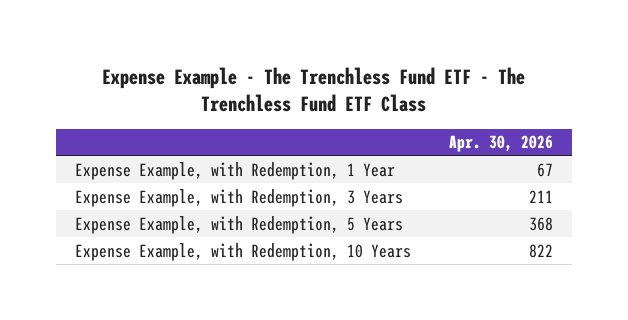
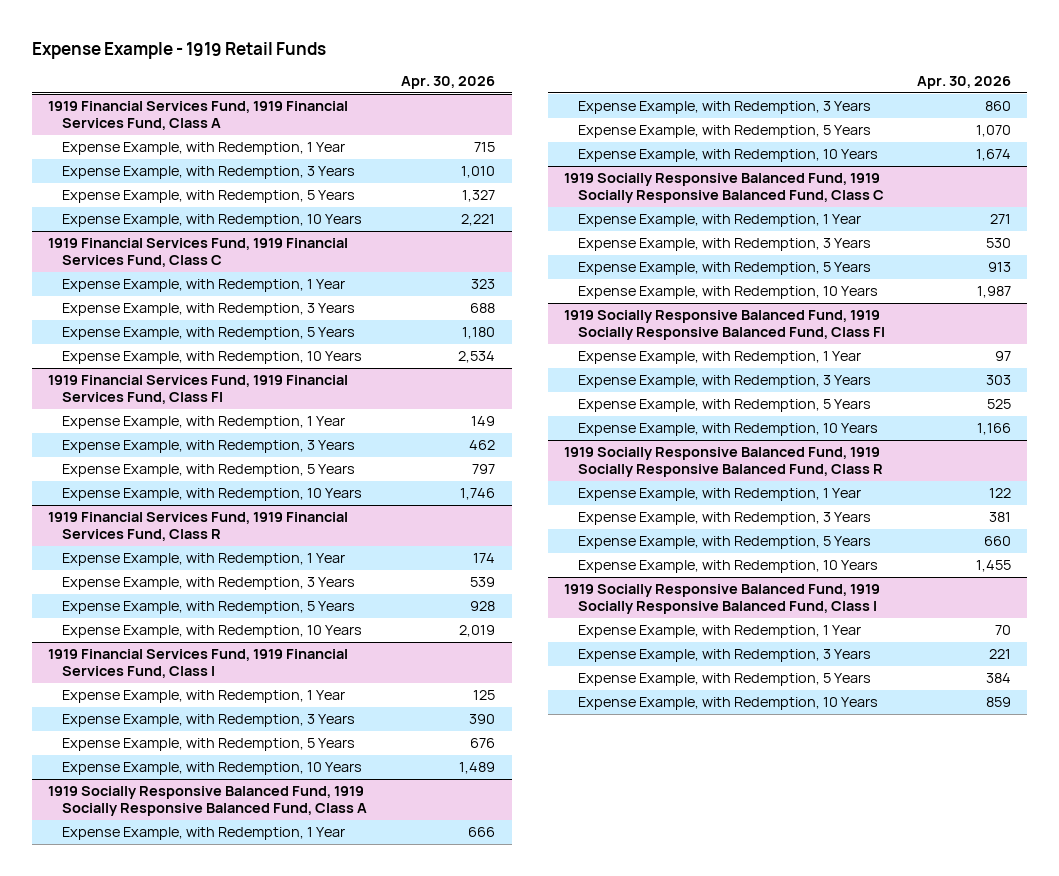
[101,66,525,113] Expense Example - The Trenchless Fund ETF - The Trenchless Fund ETF Class -> [32,41,327,59] Expense Example - 1919 Retail Funds
none -> [48,101,349,131] 1919 Financial Services Fund, 1919 Financial Services Fund, Class A
[536,162,553,177] 67 -> [474,142,496,153] 715
[528,189,553,203] 211 -> [461,166,496,179] 1,010
[528,216,553,231] 368 -> [462,190,496,203] 1,327
[528,243,553,258] 822 -> [461,214,496,227] 2,221
none -> [48,238,349,268] 1919 Financial Services Fund, 1919 Financial Services Fund, Class C
none -> [61,279,345,293] Expense Example, with Redemption, 1 Year
none -> [61,303,355,317] Expense Example, with Redemption, 3 Years
none -> [61,327,355,341] Expense Example, with Redemption, 5 Years
none -> [61,351,362,365] Expense Example, with Redemption, 10 Years
none -> [48,375,349,405] 1919 Financial Services Fund, 1919 Financial Services Fund, Class FI
none -> [61,416,345,430] Expense Example, with Redemption, 1 Year
none -> [61,440,355,454] Expense Example, with Redemption, 3 Years
none -> [61,464,355,478] Expense Example, with Redemption, 5 Years
none -> [61,488,362,502] Expense Example, with Redemption, 10 Years
none -> [48,512,349,542] 1919 Financial Services Fund, 1919 Financial Services Fund, Class R
none -> [61,553,345,567] Expense Example, with Redemption, 1 Year
none -> [61,577,355,591] Expense Example, with Redemption, 3 Years
none -> [61,601,355,615] Expense Example, with Redemption, 5 Years
none -> [61,625,362,639] Expense Example, with Redemption, 10 Years
none -> [48,649,349,679] 1919 Financial Services Fund, 1919 Financial Services Fund, Class I
none -> [61,690,345,704] Expense Example, with Redemption, 1 Year
none -> [61,714,355,728] Expense Example, with Redemption, 3 Years
none -> [61,738,355,752] Expense Example, with Redemption, 5 Years
none -> [61,762,362,776] Expense Example, with Redemption, 10 Years
none -> [48,786,367,817] 1919 Socially Responsive Balanced Fund, 1919 Socially Responsive Balanced Fund, Class A
none -> [61,827,345,841] Expense Example, with Redemption, 1 Year
none -> [577,101,871,115] Expense Example, with Redemption, 3 Years
none -> [577,125,871,139] Expense Example, with Redemption, 5 Years
none -> [577,149,878,163] Expense Example, with Redemption, 10 Years
none -> [564,173,884,204] 1919 Socially Responsive Balanced Fund, 1919 Socially Responsive Balanced Fund, Class C
none -> [577,214,861,228] Expense Example, with Redemption, 1 Year
none -> [577,238,871,252] Expense Example, with Redemption, 3 Years
none -> [577,262,871,276] Expense Example, with Redemption, 5 Years
none -> [577,286,878,300] Expense Example, with Redemption, 10 Years
none -> [564,310,885,341] 1919 Socially Responsive Balanced Fund, 1919 Socially Responsive Balanced Fund, Class FI
none -> [577,351,861,365] Expense Example, with Redemption, 1 Year
none -> [577,375,871,389] Expense Example, with Redemption, 3 Years
none -> [577,399,871,413] Expense Example, with Redemption, 5 Years
none -> [577,423,878,437] Expense Example, with Redemption, 10 Years
none -> [564,447,883,478] 1919 Socially Responsive Balanced Fund, 1919 Socially Responsive Balanced Fund, Class R
none -> [577,488,861,502] Expense Example, with Redemption, 1 Year
none -> [577,512,871,526] Expense Example, with Redemption, 3 Years
none -> [577,536,871,550] Expense Example, with Redemption, 5 Years
none -> [577,560,878,574] Expense Example, with Redemption, 10 Years
none -> [564,584,881,615] 1919 Socially Responsive Balanced Fund, 1919 Socially Responsive Balanced Fund, Class I
none -> [577,625,861,639] Expense Example, with Redemption, 1 Year
none -> [577,649,871,663] Expense Example, with Redemption, 3 Years
none -> [577,673,871,687] Expense Example, with Redemption, 5 Years
none -> [577,697,878,711] Expense Example, with Redemption, 10 Years

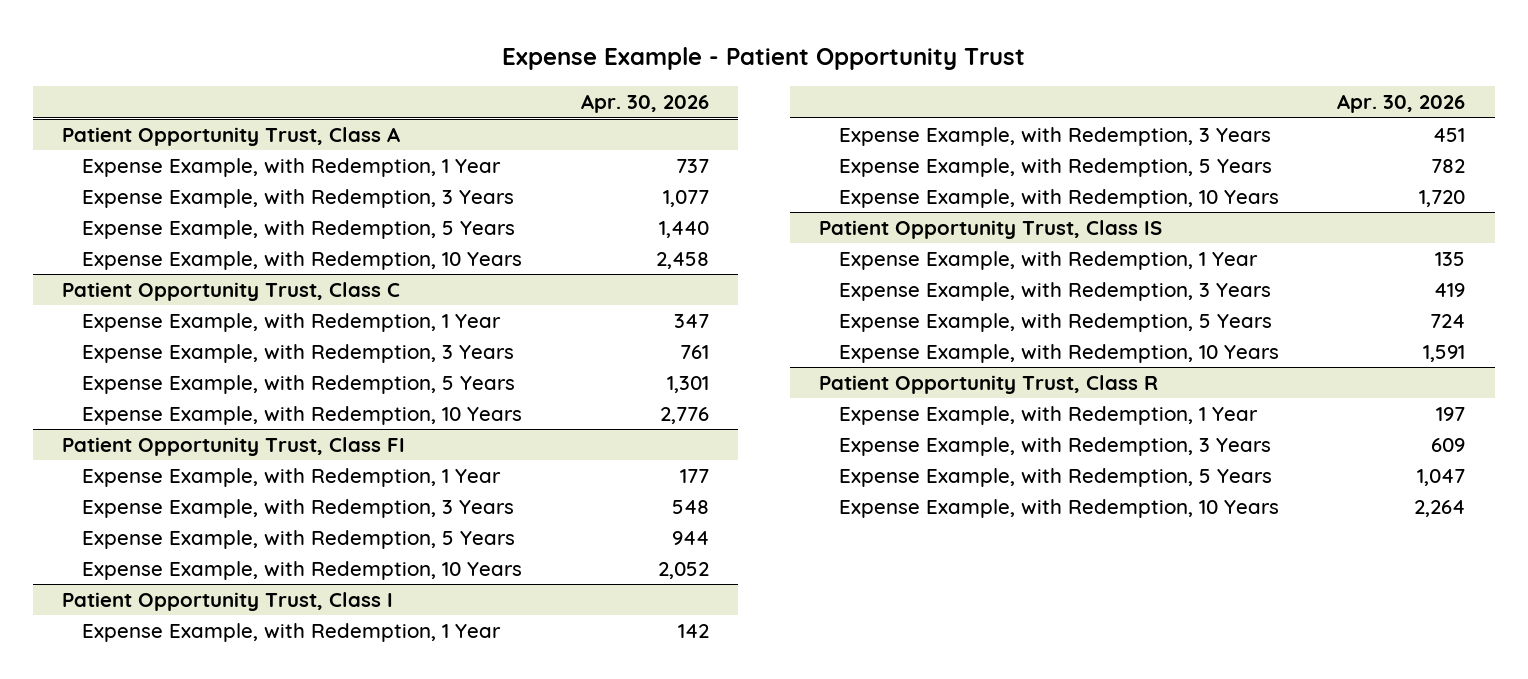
[32,41,327,59] Expense Example - 1919 Retail Funds -> [501,47,1025,71] Expense Example - Patient Opportunity Trust
[48,101,349,131] 1919 Financial Services Fund, 1919 Financial Services Fund, Class A -> none
[48,238,349,268] 1919 Financial Services Fund, 1919 Financial Services Fund, Class C -> none
[48,375,349,405] 1919 Financial Services Fund, 1919 Financial Services Fund, Class FI -> none
[48,512,349,542] 1919 Financial Services Fund, 1919 Financial Services Fund, Class R -> none
[48,649,349,679] 1919 Financial Services Fund, 1919 Financial Services Fund, Class I -> none
[48,786,367,817] 1919 Socially Responsive Balanced Fund, 1919 Socially Responsive Balanced Fund, Class A -> none
[564,173,884,204] 1919 Socially Responsive Balanced Fund, 1919 Socially Responsive Balanced Fund, Class C -> none
[577,214,861,228] Expense Example, with Redemption, 1 Year -> none
[577,238,871,252] Expense Example, with Redemption, 3 Years -> none
[577,262,871,276] Expense Example, with Redemption, 5 Years -> none
[577,286,878,300] Expense Example, with Redemption, 10 Years -> none
[564,310,885,341] 1919 Socially Responsive Balanced Fund, 1919 Socially Responsive Balanced Fund, Class FI -> none
[577,351,861,365] Expense Example, with Redemption, 1 Year -> none
[577,375,871,389] Expense Example, with Redemption, 3 Years -> none
[577,399,871,413] Expense Example, with Redemption, 5 Years -> none
[577,423,878,437] Expense Example, with Redemption, 10 Years -> none
[564,447,883,478] 1919 Socially Responsive Balanced Fund, 1919 Socially Responsive Balanced Fund, Class R -> none
[577,488,861,502] Expense Example, with Redemption, 1 Year -> none
[577,512,871,526] Expense Example, with Redemption, 3 Years -> none
[577,536,871,550] Expense Example, with Redemption, 5 Years -> none
[577,560,878,574] Expense Example, with Redemption, 10 Years -> none
[564,584,881,615] 1919 Socially Responsive Balanced Fund, 1919 Socially Responsive Balanced Fund, Class I -> none
[577,625,861,639] Expense Example, with Redemption, 1 Year -> none
[577,649,871,663] Expense Example, with Redemption, 3 Years -> none
[577,673,871,687] Expense Example, with Redemption, 5 Years -> none
[577,697,878,711] Expense Example, with Redemption, 10 Years -> none
none -> [62,127,401,147] Patient Opportunity Trust, Class A
[474,142,496,153] 715 -> [675,159,709,174] 737
[461,166,496,179] 1,010 -> [662,190,709,208] 1,077
[462,190,496,203] 1,327 -> [658,221,709,239] 1,440
[461,214,496,227] 2,221 -> [655,252,709,270] 2,458
none -> [62,282,401,302] Patient Opportunity Trust, Class C
[471,279,496,290] 323 -> [673,314,709,329] 347
[470,303,496,314] 688 -> [679,345,709,360] 761
[462,327,496,340] 1,180 -> [666,376,709,394] 1,301
[458,351,496,364] 2,534 -> [659,407,709,425] 2,776
none -> [62,437,406,457] Patient Opportunity Trust, Class FI
[471,416,496,427] 149 -> [679,469,709,484] 177
[469,440,496,451] 462 -> [671,500,709,515] 548
[472,464,496,475] 797 -> [671,531,709,546] 944
[460,488,496,501] 1,746 -> [657,562,709,580] 2,052
none -> [62,592,394,612] Patient Opportunity Trust, Class I
[473,553,496,564] 174 -> [677,624,709,639] 142
[470,577,496,588] 539 -> [1433,128,1466,143] 451
[470,601,496,612] 928 -> [1431,159,1466,174] 782
[459,625,496,638] 2,019 -> [1419,190,1466,208] 1,720
none -> [819,220,1163,240] Patient Opportunity Trust, Class IS
[473,690,496,701] 125 -> [1435,252,1466,267] 135
[469,714,496,725] 390 -> [1434,283,1466,298] 419
[470,738,496,749] 676 -> [1430,314,1466,329] 724
[459,762,496,775] 1,489 -> [1423,345,1466,363] 1,591
none -> [819,375,1159,395] Patient Opportunity Trust, Class R
[468,827,496,838] 666 -> [1436,407,1466,422] 197
[985,101,1012,112] 860 -> [1431,438,1466,453] 609
[976,125,1012,138] 1,070 -> [1417,469,1466,487] 1,047
[976,149,1012,162] 1,674 -> [1414,500,1466,518] 2,264

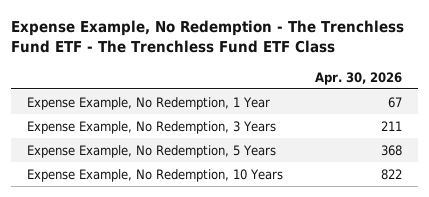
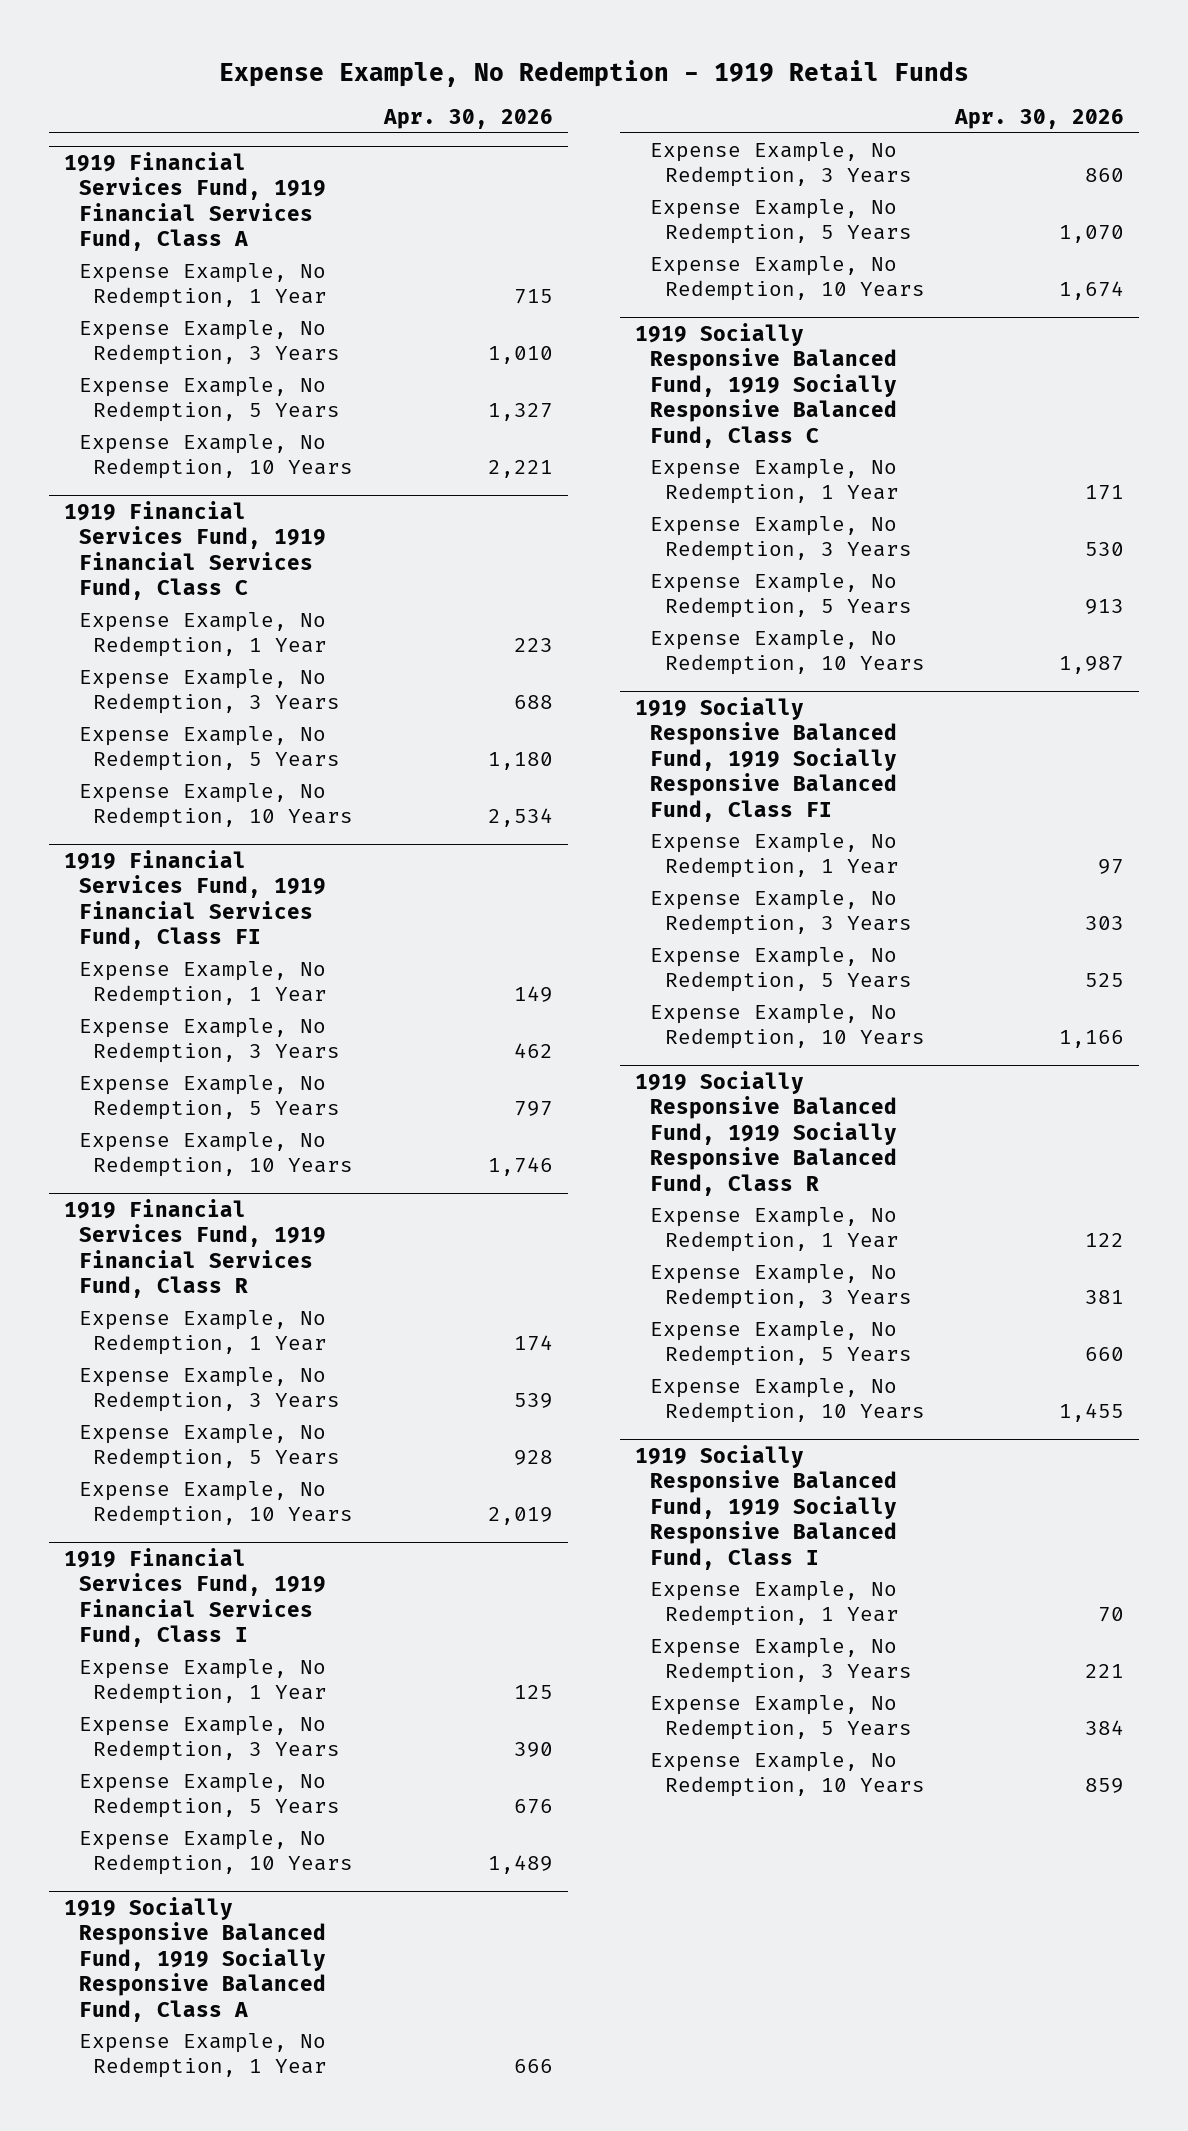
[11,19,405,53] Expense Example, No Redemption - The Trenchless Fund ETF - The Trenchless Fund ETF Class -> [219,59,970,87] Expense Example, No Redemption - 1919 Retail Funds
none -> [63,151,326,252] 1919 Financial Services Fund, 1919 Financial Services Fund, Class A
[387,96,402,108] 67 -> [513,289,553,305] 715
[380,120,402,131] 211 -> [487,346,553,365] 1,010
[380,144,402,156] 368 -> [487,403,553,422] 1,327
[380,168,402,180] 822 -> [487,460,553,479] 2,221
none -> [63,500,326,601] 1919 Financial Services Fund, 1919 Financial Services Fund, Class C
none -> [78,611,328,658] Expense Example, No Redemption, 1 Year
none -> [78,668,341,715] Expense Example, No Redemption, 3 Years
none -> [78,725,341,772] Expense Example, No Redemption, 5 Years
none -> [78,782,354,829] Expense Example, No Redemption, 10 Years
none -> [63,849,326,950] 1919 Financial Services Fund, 1919 Financial Services Fund, Class FI
none -> [78,960,328,1007] Expense Example, No Redemption, 1 Year
none -> [78,1017,341,1064] Expense Example, No Redemption, 3 Years
none -> [78,1074,341,1121] Expense Example, No Redemption, 5 Years
none -> [78,1131,354,1178] Expense Example, No Redemption, 10 Years
none -> [63,1198,326,1299] 1919 Financial Services Fund, 1919 Financial Services Fund, Class R
none -> [78,1309,328,1356] Expense Example, No Redemption, 1 Year
none -> [78,1366,341,1413] Expense Example, No Redemption, 3 Years
none -> [78,1423,341,1470] Expense Example, No Redemption, 5 Years
none -> [78,1480,354,1527] Expense Example, No Redemption, 10 Years
none -> [63,1547,326,1648] 1919 Financial Services Fund, 1919 Financial Services Fund, Class I
none -> [78,1658,328,1705] Expense Example, No Redemption, 1 Year
none -> [78,1715,341,1762] Expense Example, No Redemption, 3 Years
none -> [78,1772,341,1819] Expense Example, No Redemption, 5 Years
none -> [78,1829,354,1876] Expense Example, No Redemption, 10 Years
none -> [63,1896,326,2023] 1919 Socially Responsive Balanced Fund, 1919 Socially Responsive Balanced Fund, Class A
none -> [78,2032,328,2079] Expense Example, No Redemption, 1 Year
none -> [649,141,912,188] Expense Example, No Redemption, 3 Years
none -> [649,198,912,245] Expense Example, No Redemption, 5 Years
none -> [649,255,925,302] Expense Example, No Redemption, 10 Years
none -> [635,322,897,449] 1919 Socially Responsive Balanced Fund, 1919 Socially Responsive Balanced Fund, Class C
none -> [649,458,899,505] Expense Example, No Redemption, 1 Year
none -> [649,515,912,562] Expense Example, No Redemption, 3 Years
none -> [649,572,912,619] Expense Example, No Redemption, 5 Years
none -> [649,629,925,676] Expense Example, No Redemption, 10 Years
none -> [635,696,897,823] 1919 Socially Responsive Balanced Fund, 1919 Socially Responsive Balanced Fund, Class FI
none -> [649,832,899,879] Expense Example, No Redemption, 1 Year
none -> [649,889,912,936] Expense Example, No Redemption, 3 Years
none -> [649,946,912,993] Expense Example, No Redemption, 5 Years
none -> [649,1003,925,1050] Expense Example, No Redemption, 10 Years
none -> [635,1070,897,1197] 1919 Socially Responsive Balanced Fund, 1919 Socially Responsive Balanced Fund, Class R
none -> [649,1206,899,1253] Expense Example, No Redemption, 1 Year
none -> [649,1263,912,1310] Expense Example, No Redemption, 3 Years
none -> [649,1320,912,1367] Expense Example, No Redemption, 5 Years
none -> [649,1377,925,1424] Expense Example, No Redemption, 10 Years
none -> [635,1444,897,1571] 1919 Socially Responsive Balanced Fund, 1919 Socially Responsive Balanced Fund, Class I
none -> [649,1580,899,1627] Expense Example, No Redemption, 1 Year
none -> [649,1637,912,1684] Expense Example, No Redemption, 3 Years
none -> [649,1694,912,1741] Expense Example, No Redemption, 5 Years
none -> [649,1751,925,1798] Expense Example, No Redemption, 10 Years

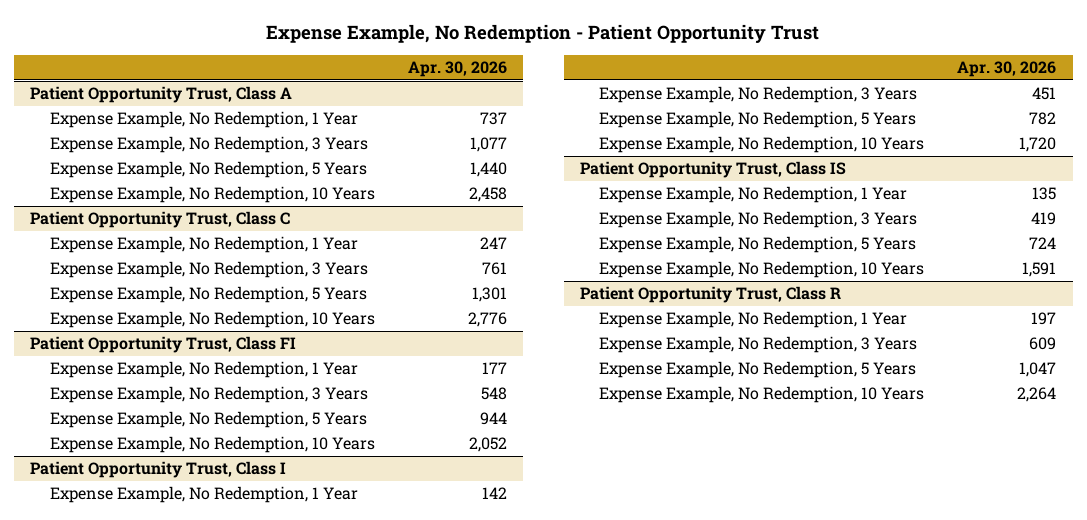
[219,59,970,87] Expense Example, No Redemption - 1919 Retail Funds -> [266,23,820,43] Expense Example, No Redemption - Patient Opportunity Trust
[63,151,326,252] 1919 Financial Services Fund, 1919 Financial Services Fund, Class A -> none
[63,500,326,601] 1919 Financial Services Fund, 1919 Financial Services Fund, Class C -> none
[63,849,326,950] 1919 Financial Services Fund, 1919 Financial Services Fund, Class FI -> none
[63,1198,326,1299] 1919 Financial Services Fund, 1919 Financial Services Fund, Class R -> none
[63,1547,326,1648] 1919 Financial Services Fund, 1919 Financial Services Fund, Class I -> none
[63,1896,326,2023] 1919 Socially Responsive Balanced Fund, 1919 Socially Responsive Balanced Fund, Class A -> none
[635,322,897,449] 1919 Socially Responsive Balanced Fund, 1919 Socially Responsive Balanced Fund, Class C -> none
[649,458,899,505] Expense Example, No Redemption, 1 Year -> none
[649,515,912,562] Expense Example, No Redemption, 3 Years -> none
[649,572,912,619] Expense Example, No Redemption, 5 Years -> none
[649,629,925,676] Expense Example, No Redemption, 10 Years -> none
[635,696,897,823] 1919 Socially Responsive Balanced Fund, 1919 Socially Responsive Balanced Fund, Class FI -> none
[649,832,899,879] Expense Example, No Redemption, 1 Year -> none
[649,889,912,936] Expense Example, No Redemption, 3 Years -> none
[649,946,912,993] Expense Example, No Redemption, 5 Years -> none
[649,1003,925,1050] Expense Example, No Redemption, 10 Years -> none
[635,1070,897,1197] 1919 Socially Responsive Balanced Fund, 1919 Socially Responsive Balanced Fund, Class R -> none
[649,1206,899,1253] Expense Example, No Redemption, 1 Year -> none
[649,1263,912,1310] Expense Example, No Redemption, 3 Years -> none
[649,1320,912,1367] Expense Example, No Redemption, 5 Years -> none
[649,1377,925,1424] Expense Example, No Redemption, 10 Years -> none
[635,1444,897,1571] 1919 Socially Responsive Balanced Fund, 1919 Socially Responsive Balanced Fund, Class I -> none
[649,1580,899,1627] Expense Example, No Redemption, 1 Year -> none
[649,1637,912,1684] Expense Example, No Redemption, 3 Years -> none
[649,1694,912,1741] Expense Example, No Redemption, 5 Years -> none
[649,1751,925,1798] Expense Example, No Redemption, 10 Years -> none
none -> [30,86,293,104] Patient Opportunity Trust, Class A
[513,289,553,305] 715 -> [479,112,507,126] 737
[487,346,553,365] 1,010 -> [469,137,507,153] 1,077
[487,403,553,422] 1,327 -> [469,162,507,178] 1,440
[487,460,553,479] 2,221 -> [468,187,507,203] 2,458
none -> [30,211,291,229] Patient Opportunity Trust, Class C
[513,638,553,653] 223 -> [479,237,507,250] 247
[513,695,553,710] 688 -> [481,262,507,276] 761
[487,752,553,771] 1,180 -> [471,287,507,303] 1,301
[487,808,553,828] 2,534 -> [467,312,507,328] 2,776
none -> [30,336,297,354] Patient Opportunity Trust, Class FI
[513,986,553,1003] 149 -> [481,362,507,375] 177
[513,1043,553,1059] 462 -> [480,387,507,401] 548
[513,1101,553,1117] 797 -> [479,412,507,426] 944
[487,1157,553,1177] 1,746 -> [468,437,507,453] 2,052
none -> [30,461,287,479] Patient Opportunity Trust, Class I
[513,1335,553,1352] 174 -> [481,487,507,500] 142
[513,1393,553,1409] 539 -> [1032,87,1057,101] 451
[513,1450,553,1466] 928 -> [1029,112,1057,126] 782
[487,1507,553,1526] 2,019 -> [1019,137,1057,153] 1,720
none -> [580,161,847,179] Patient Opportunity Trust, Class IS
[513,1685,553,1700] 125 -> [1032,187,1057,201] 135
[513,1742,553,1758] 390 -> [1031,212,1057,226] 419
[513,1799,553,1815] 676 -> [1029,237,1057,250] 724
[487,1855,553,1875] 1,489 -> [1022,262,1057,278] 1,591
none -> [580,286,842,304] Patient Opportunity Trust, Class R
[513,2059,553,2074] 666 -> [1031,312,1057,326] 197
[1085,168,1125,183] 860 -> [1029,337,1057,351] 609
[1059,225,1125,244] 1,070 -> [1019,362,1057,378] 1,047
[1059,281,1125,301] 1,674 -> [1017,387,1057,403] 2,264

